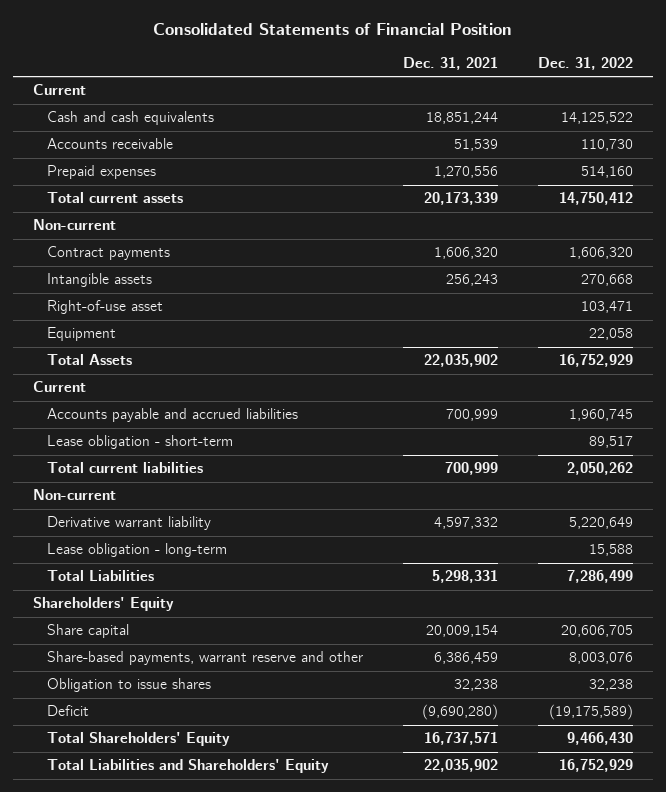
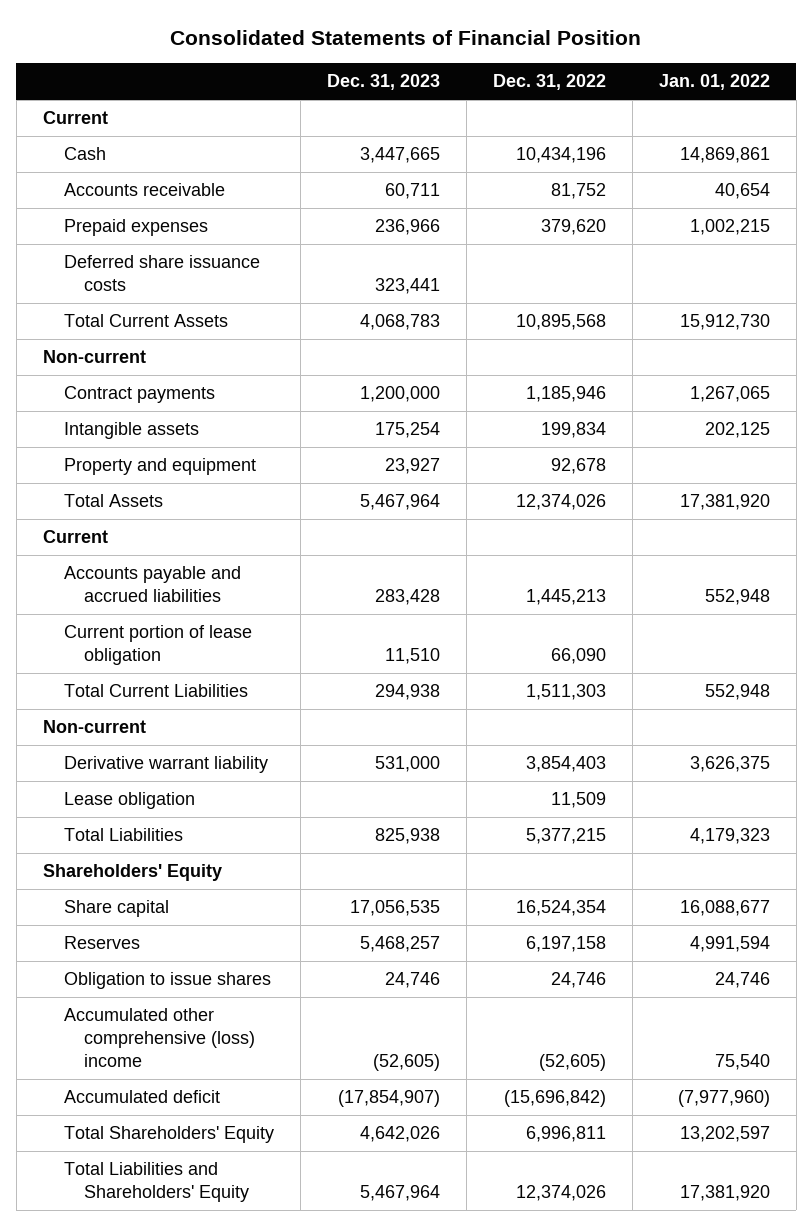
[403,57,499,71] Dec. 31, 2021 -> none
none -> [326,74,440,91] Dec. 31, 2023
none -> [658,74,770,91] Jan. 01, 2022
[46,111,214,126] Cash and cash equivalents -> [63,147,106,161] Cash
[561,112,634,125] 14,125,522 -> [515,147,606,164] 10,434,196
[581,139,634,152] 110,730 -> [550,183,606,200] 81,752
[581,166,634,179] 514,160 -> [540,219,606,236] 379,620
none -> [63,255,260,292] Deferred share issuance costs
[46,192,183,204] Total current assets -> [63,314,228,328] Total Current Assets
[559,192,634,206] 14,750,412 -> [515,314,606,331] 10,895,568
[46,300,163,315] Right-of-use asset -> none
[569,247,634,260] 1,606,320 -> [525,386,606,403] 1,185,946
[581,274,634,287] 270,668 -> [540,422,606,439] 199,834
[46,327,116,342] Equipment -> [63,458,256,476] Property and equipment
[589,328,634,341] 22,058 -> [550,458,606,475] 92,678
[559,354,634,368] 16,752,929 -> [515,494,606,511] 12,374,026
[569,409,634,422] 1,960,745 -> [525,589,606,606] 1,445,213
[46,435,233,450] Lease obligation - short-term -> [63,625,252,666] Current portion of lease obligation
[589,436,634,449] 89,517 -> [550,648,606,665] 66,090
[46,462,203,474] Total current liabilities -> [63,684,248,698] Total Current Liabilities
[567,462,634,476] 2,050,262 -> [525,684,606,701] 1,511,303
[569,517,634,530] 5,220,649 -> [525,756,606,773] 3,854,403
[46,543,227,558] Lease obligation - long-term -> [63,792,195,810] Lease obligation
[589,544,634,557] 15,588 -> [550,792,606,809] 11,509
[567,570,634,584] 7,286,499 -> [525,828,606,845] 5,377,215
[46,651,363,666] Share-based payments, warrant reserve and other -> none
[561,625,634,638] 20,606,705 -> [515,900,606,917] 16,524,354
none -> [63,936,140,950] Reserves
[589,679,634,692] 32,238 -> [550,972,606,989] 24,746
none -> [63,1008,256,1068] Accumulated other comprehensive (loss) income
[46,705,89,717] Deficit -> [63,1090,220,1104] Accumulated deficit
[549,704,634,721] (19,175,589) -> [503,1090,606,1108] (15,696,842)
[567,732,634,746] 9,466,430 -> [525,1126,606,1143] 6,996,811
[559,759,634,773] 16,752,929 -> [515,1185,606,1202] 12,374,026

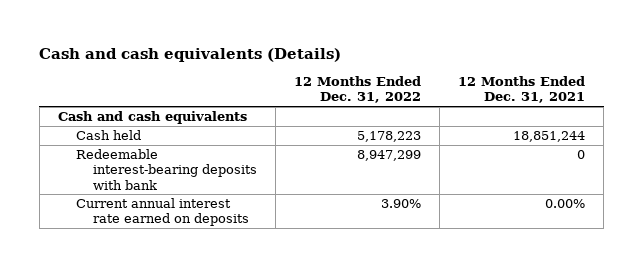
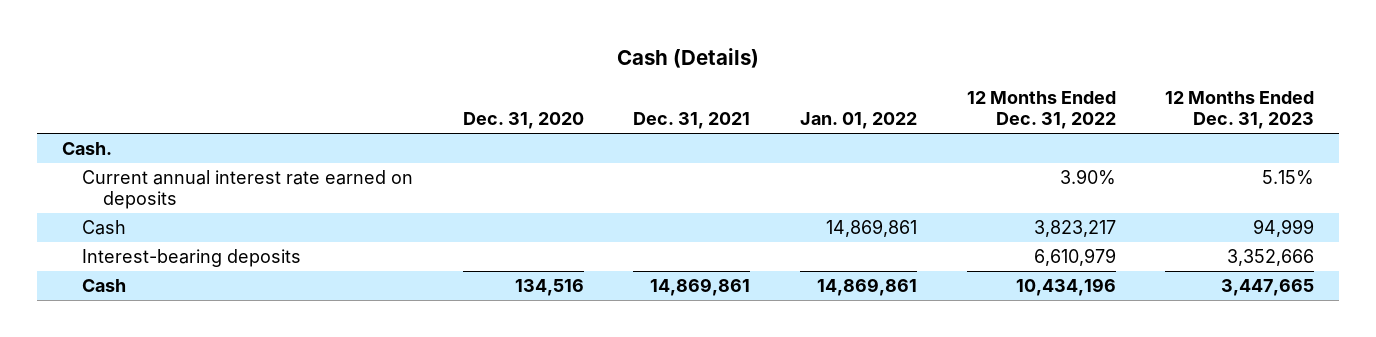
[39,48,342,63] Cash and cash equivalents (Details) -> [616,47,759,68] Cash (Details)
[458,76,586,104] 12 Months Ended Dec. 31, 2021 -> none
none -> [462,111,584,129] Dec. 31, 2020
none -> [633,111,751,129] Dec. 31, 2021
none -> [800,111,918,129] Jan. 01, 2022
none -> [1165,91,1315,129] 12 Months Ended Dec. 31, 2023
[75,130,141,141] Cash held -> none
[75,149,258,190] Redeemable interest-bearing deposits with bank -> none
[57,111,247,125] Cash and cash equivalents -> [61,142,112,156] Cash.
none -> [82,220,127,236] Cash
none -> [82,249,302,268] Interest-bearing deposits
none -> [82,279,127,293] Cash

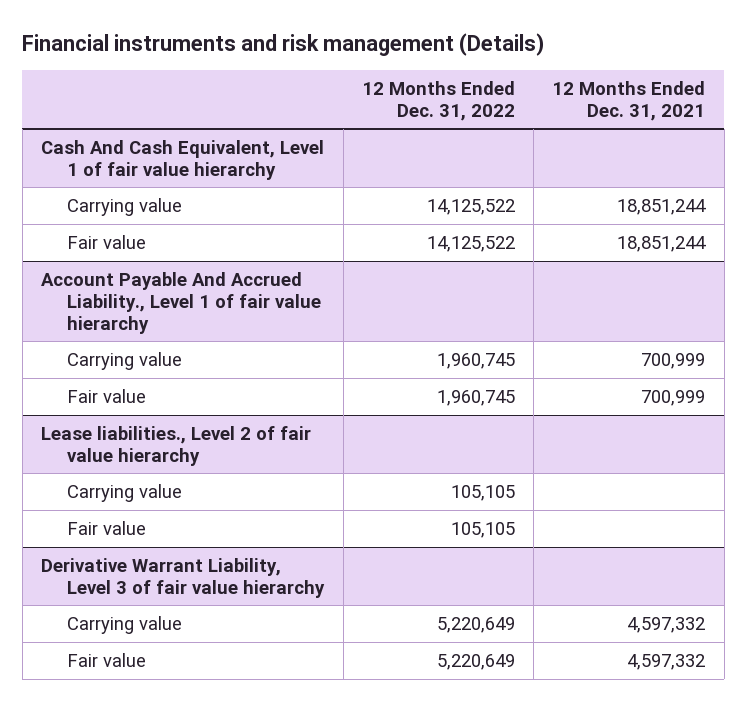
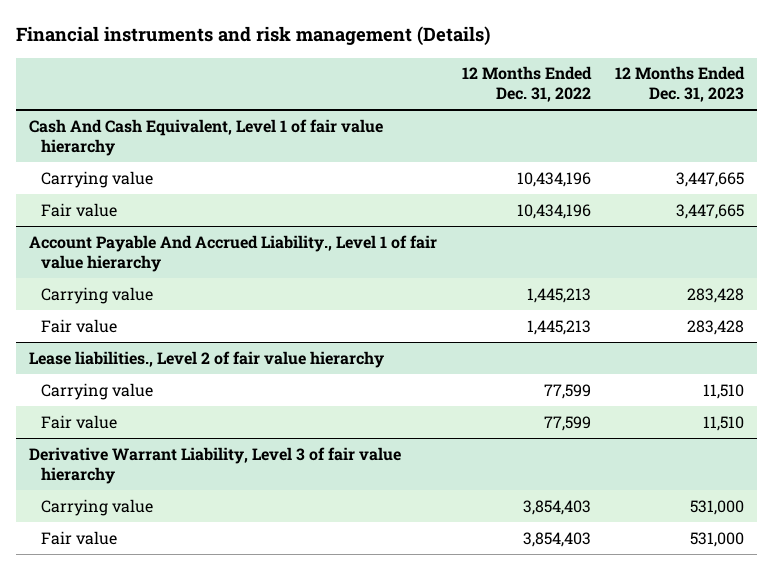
[552,80,706,121] 12 Months Ended Dec. 31, 2021 -> none
none -> [615,66,746,103] 12 Months Ended Dec. 31, 2023
[426,198,515,215] 14,125,522 -> [516,171,591,187] 10,434,196
[426,235,515,252] 14,125,522 -> [516,203,591,219] 10,434,196
[436,352,515,369] 1,960,745 -> [526,287,591,303] 1,445,213
[436,389,515,406] 1,960,745 -> [526,319,591,335] 1,445,213
[450,484,515,501] 105,105 -> [543,383,591,399] 77,599
[450,521,515,538] 105,105 -> [543,415,591,431] 77,599
[436,616,515,633] 5,220,649 -> [522,499,591,515] 3,854,403
[436,653,515,670] 5,220,649 -> [522,531,591,547] 3,854,403

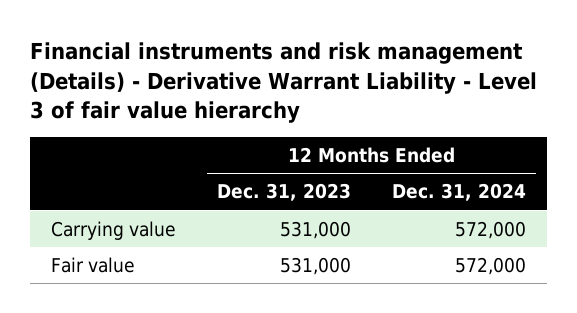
[16,26,491,47] Financial instruments and risk management (Details) -> [30,42,538,124] Financial instruments and risk management (Details) - Derivative Warrant Liability - Level 3 of fair value hierarchy
[461,66,592,103] 12 Months Ended Dec. 31, 2022 -> none
none -> [392,183,527,202] Dec. 31, 2024
[28,118,383,156] Cash And Cash Equivalent, Level 1 of fair value hierarchy -> none
[41,170,154,188] Carrying value -> none
[41,202,118,217] Fair value -> none
[28,234,437,272] Account Payable And Accrued Liability., Level 1 of fair value hierarchy -> none
[41,286,154,304] Carrying value -> none
[41,318,118,333] Fair value -> none
[28,350,384,368] Lease liabilities., Level 2 of fair value hierarchy -> none
[41,382,154,400] Carrying value -> none
[41,414,118,429] Fair value -> none
[28,446,401,484] Derivative Warrant Liability, Level 3 of fair value hierarchy -> none

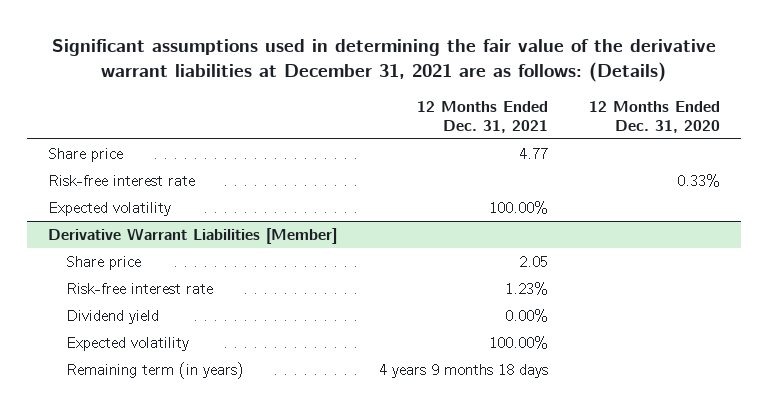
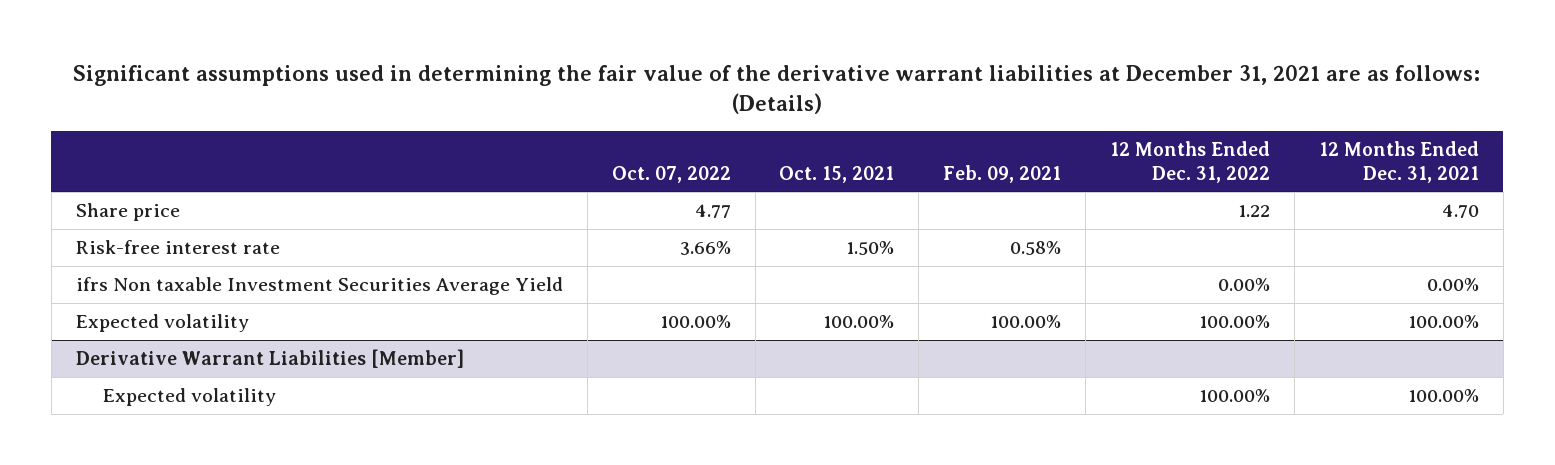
[589,101,721,133] 12 Months Ended Dec. 31, 2020 -> none
none -> [611,165,731,183] Oct. 07, 2022
none -> [779,165,895,183] Oct. 15, 2021
none -> [943,164,1062,183] Feb. 09, 2021
none -> [1110,140,1271,183] 12 Months Ended Dec. 31, 2022
[518,148,548,160] 4.77 -> [1441,203,1479,218] 4.70
none -> [75,276,563,295] ifrs Non taxable Investment Securities Average Yield
[65,256,141,271] Share price -> none
[65,283,213,295] Risk-free interest rate -> none
[65,310,159,325] Dividend yield -> none
[65,362,244,380] Remaining term (in years) -> none

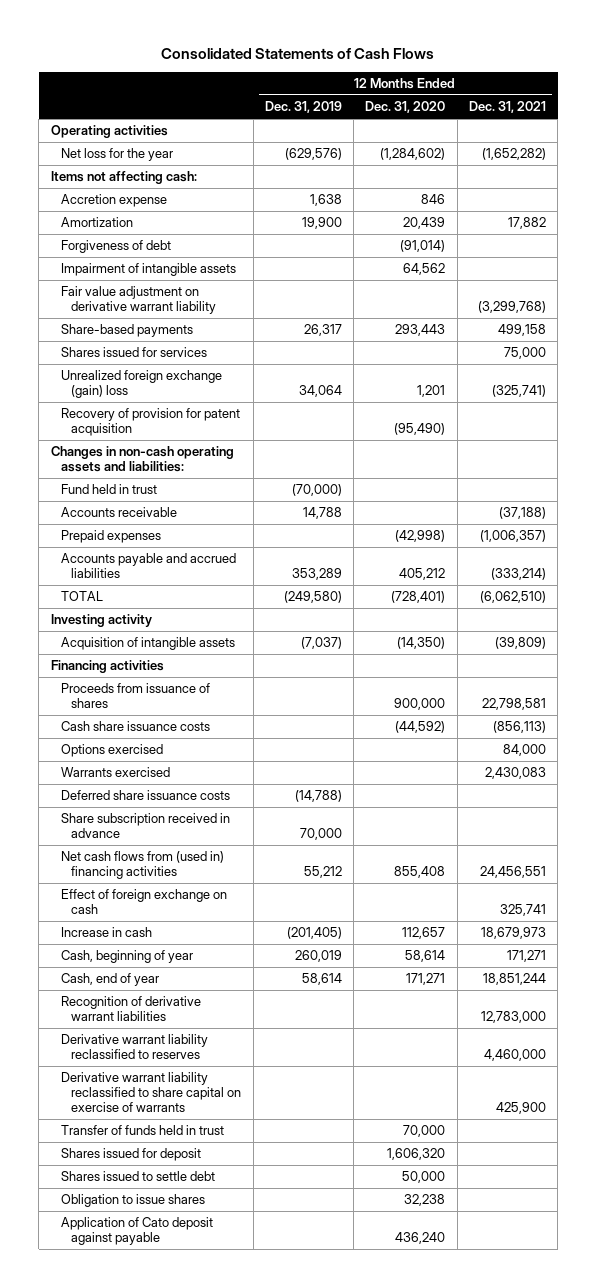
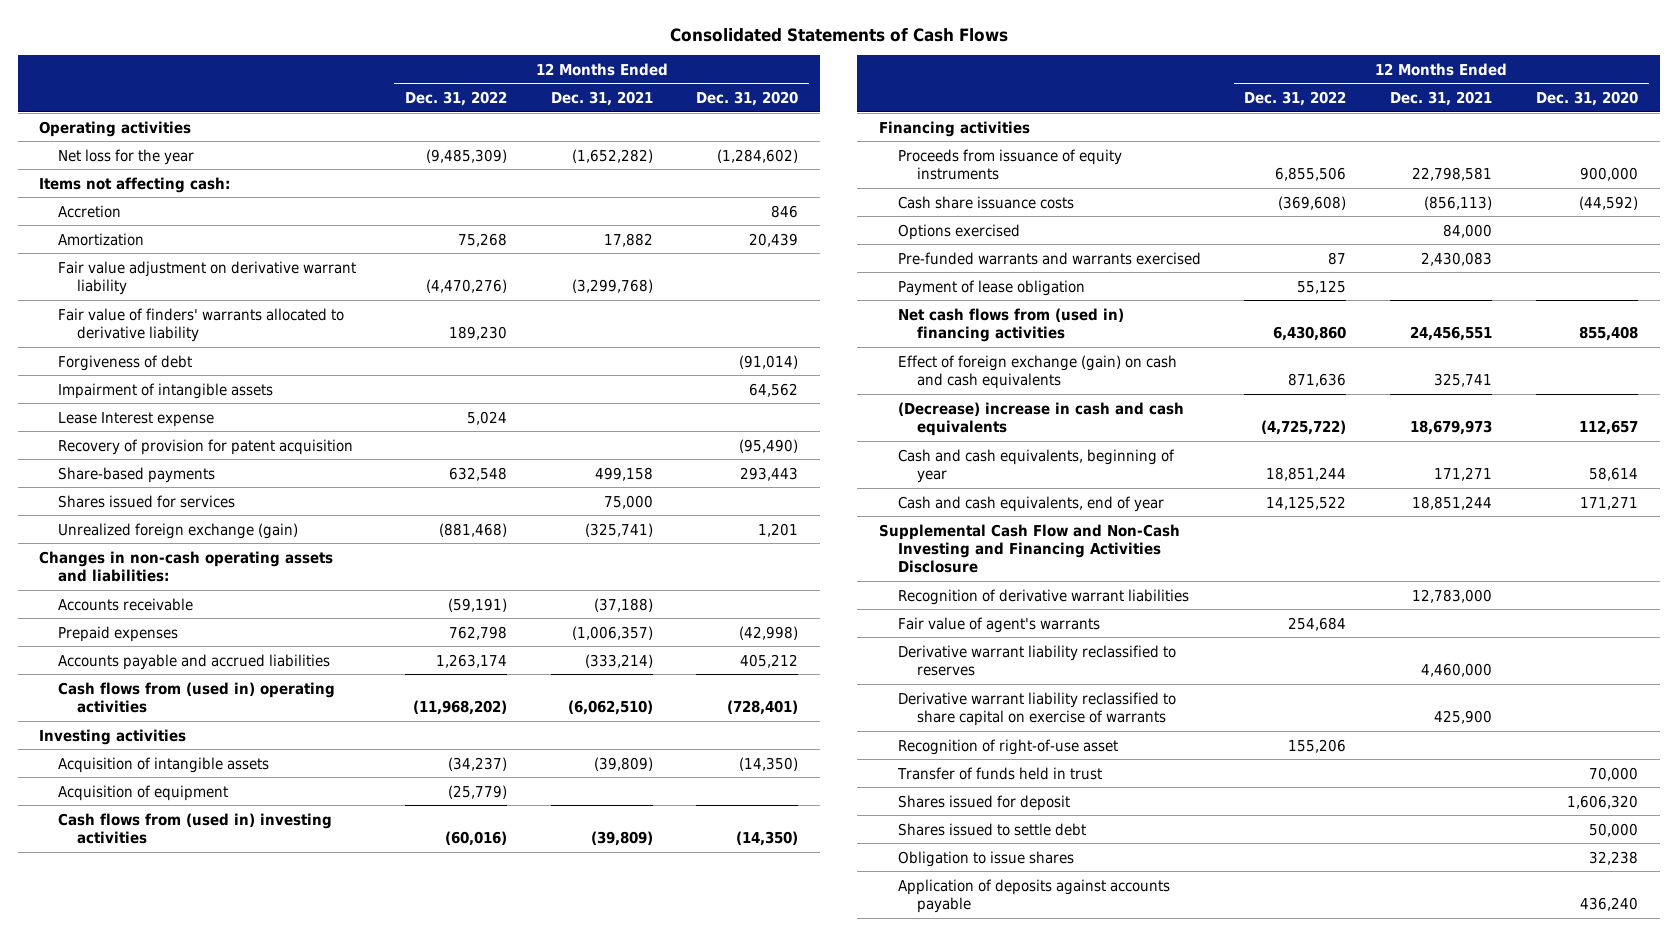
[264,101,342,114] Dec. 31, 2019 -> none
none -> [404,91,507,107] Dec. 31, 2022
[60,194,167,208] Accretion expense -> [58,204,122,218] Accretion
[60,286,217,315] Fair value adjustment on derivative warrant liability -> [58,260,357,295] Fair value adjustment on derivative warrant liability
none -> [58,307,345,342] Fair value of finders' warrants allocated to derivative liability
none -> [58,411,215,427] Lease Interest expense
[60,408,240,437] Recovery of provision for patent acquisition -> [58,438,354,455] Recovery of provision for patent acquisition
[60,370,222,399] Unrealized foreign exchange (gain) loss -> [58,522,299,539] Unrealized foreign exchange (gain)
[60,484,157,495] Fund held in trust -> none
[60,591,103,602] TOTAL -> [58,681,336,713] Cash flows from (used in) operating activities
[50,614,152,628] Investing activity -> [39,728,187,745] Investing activities
none -> [58,784,229,801] Acquisition of equipment
none -> [58,812,333,844] Cash flows from (used in) investing activities
[60,683,210,709] Proceeds from issuance of shares -> [897,148,1122,180] Proceeds from issuance of equity instruments
[60,790,230,801] Deferred share issuance costs -> none
[60,813,230,839] Share subscription received in advance -> none
[60,767,170,778] Warrants exercised -> [897,251,1201,265] Pre-funded warrants and warrants exercised
none -> [897,279,1085,296] Payment of lease obligation
[60,889,227,915] Effect of foreign exchange on cash -> [897,354,1177,389] Effect of foreign exchange (gain) on cash and cash equivalents
[60,927,152,938] Increase in cash -> [897,401,1184,436] (Decrease) increase in cash and cash equivalents
[60,950,193,964] Cash, beginning of year -> [897,448,1175,483] Cash and cash equivalents, beginning of year
[60,973,159,987] Cash, end of year -> [897,495,1164,512] Cash and cash equivalents, end of year
none -> [878,523,1180,574] Supplemental Cash Flow and Non-Cash Investing and Financing Activities Disclosure
none -> [897,616,1100,633] Fair value of agent's warrants
none -> [897,738,1118,755] Recognition of right-of-use asset
[60,1217,213,1246] Application of Cato deposit against payable -> [897,878,1170,913] Application of deposits against accounts payable

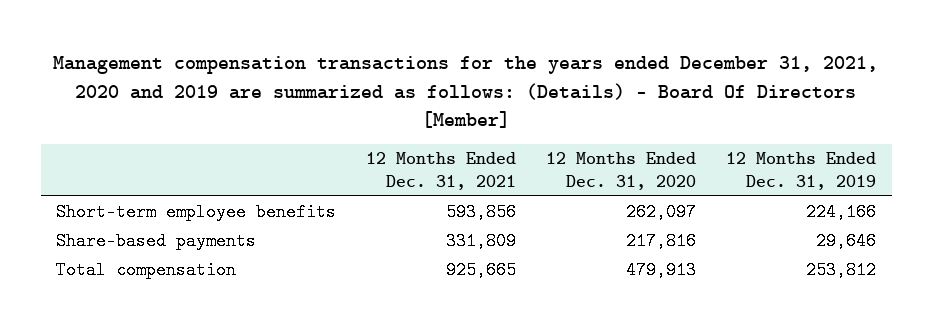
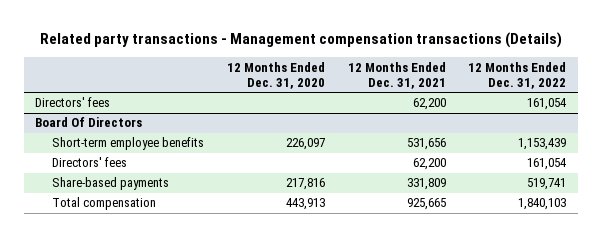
[53,56,879,129] Management compensation transactions for the years ended December 31, 2021, 2020 and 2019 are summarized as follows: (Details) - Board Of Directors [Member] -> [39,32,562,49] Related party transactions - Management compensation transactions (Details)
[726,152,877,191] 12 Months Ended Dec. 31, 2019 -> none
none -> [468,61,567,89] 12 Months Ended Dec. 31, 2022
none -> [35,97,111,108] Directors' fees
none -> [35,117,143,128] Board Of Directors
[445,202,516,221] 593,856 -> [406,138,446,151] 531,656
[626,202,697,221] 262,097 -> [285,138,325,151] 226,097
none -> [51,157,127,168] Directors' fees
[626,260,697,279] 479,913 -> [285,198,325,211] 443,913

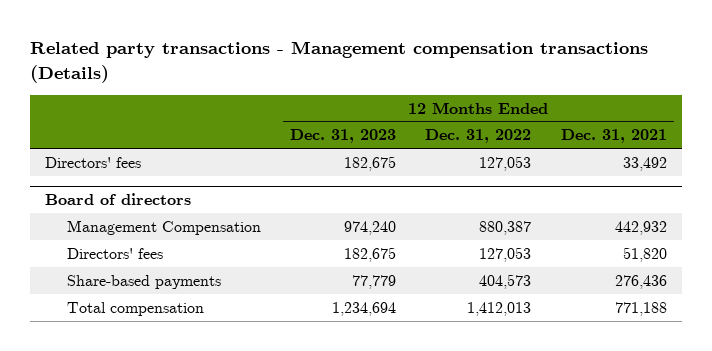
[226,61,325,89] 12 Months Ended Dec. 31, 2020 -> none
none -> [289,129,396,144] Dec. 31, 2023
[51,137,204,151] Short-term employee benefits -> none
[412,98,446,111] 62,200 -> [622,156,667,171] 33,492
[527,98,568,111] 161,054 -> [479,155,532,171] 127,053
[35,117,143,128] Board Of Directors -> [44,193,191,206] Board of directors
none -> [66,219,261,235] Management Compensation
[412,158,446,171] 62,200 -> [622,246,667,262] 51,820
[527,158,568,171] 161,054 -> [479,246,532,262] 127,053
[406,178,446,191] 331,809 -> [614,274,667,289] 276,436
[527,178,567,191] 519,741 -> [479,273,532,289] 404,573
[406,198,446,211] 925,665 -> [614,301,667,316] 771,188
[518,198,567,211] 1,840,103 -> [467,301,532,316] 1,412,013

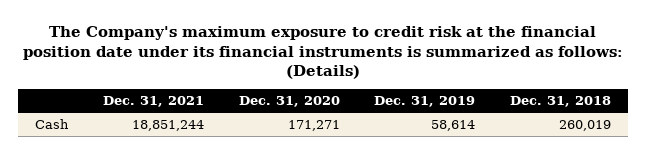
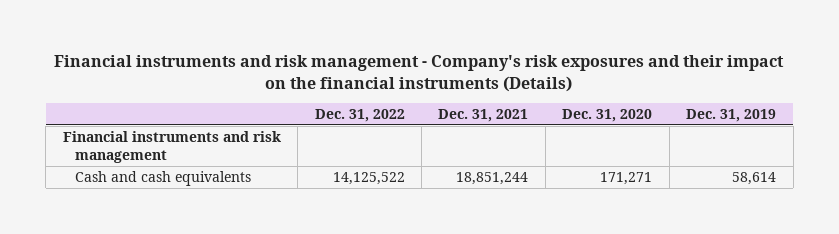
[23,26,624,80] The Company's maximum exposure to credit risk at the financial position date under its financial instruments is summarized as follows: (Details) -> [54,55,785,93] Financial instruments and risk management - Company's risk exposures and their impact on the financial instruments (Details)
[510,95,612,107] Dec. 31, 2018 -> none
none -> [314,108,405,122] Dec. 31, 2022
none -> [62,130,281,163] Financial instruments and risk management
[35,119,70,130] Cash -> [74,170,251,186] Cash and cash equivalents

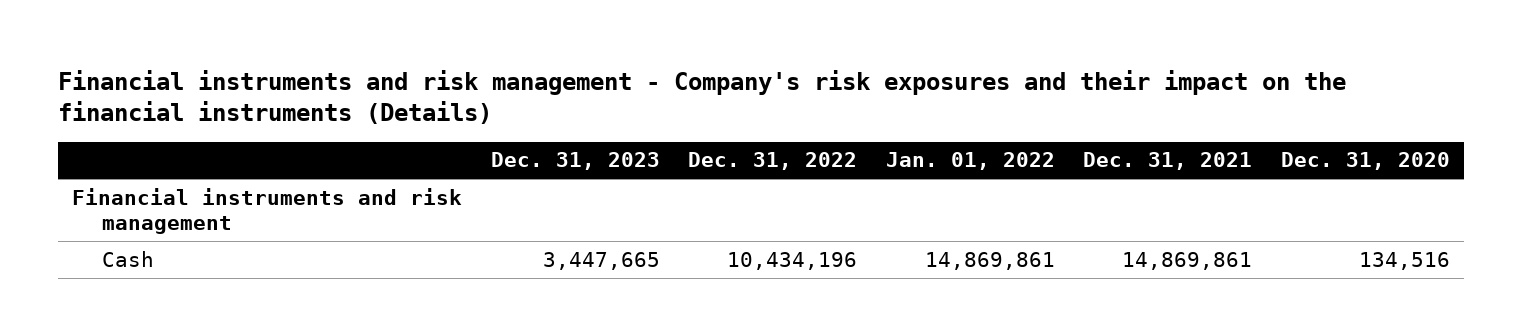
[686,108,777,122] Dec. 31, 2019 -> none
none -> [490,152,660,171] Dec. 31, 2023
none -> [885,152,1055,171] Jan. 01, 2022
[74,170,251,186] Cash and cash equivalents -> [101,250,154,267] Cash
[332,171,405,185] 14,125,522 -> [727,251,858,270] 10,434,196
[456,171,529,185] 18,851,244 -> [1122,251,1253,270] 14,869,861
[600,171,653,185] 171,271 -> [1358,251,1450,270] 134,516

